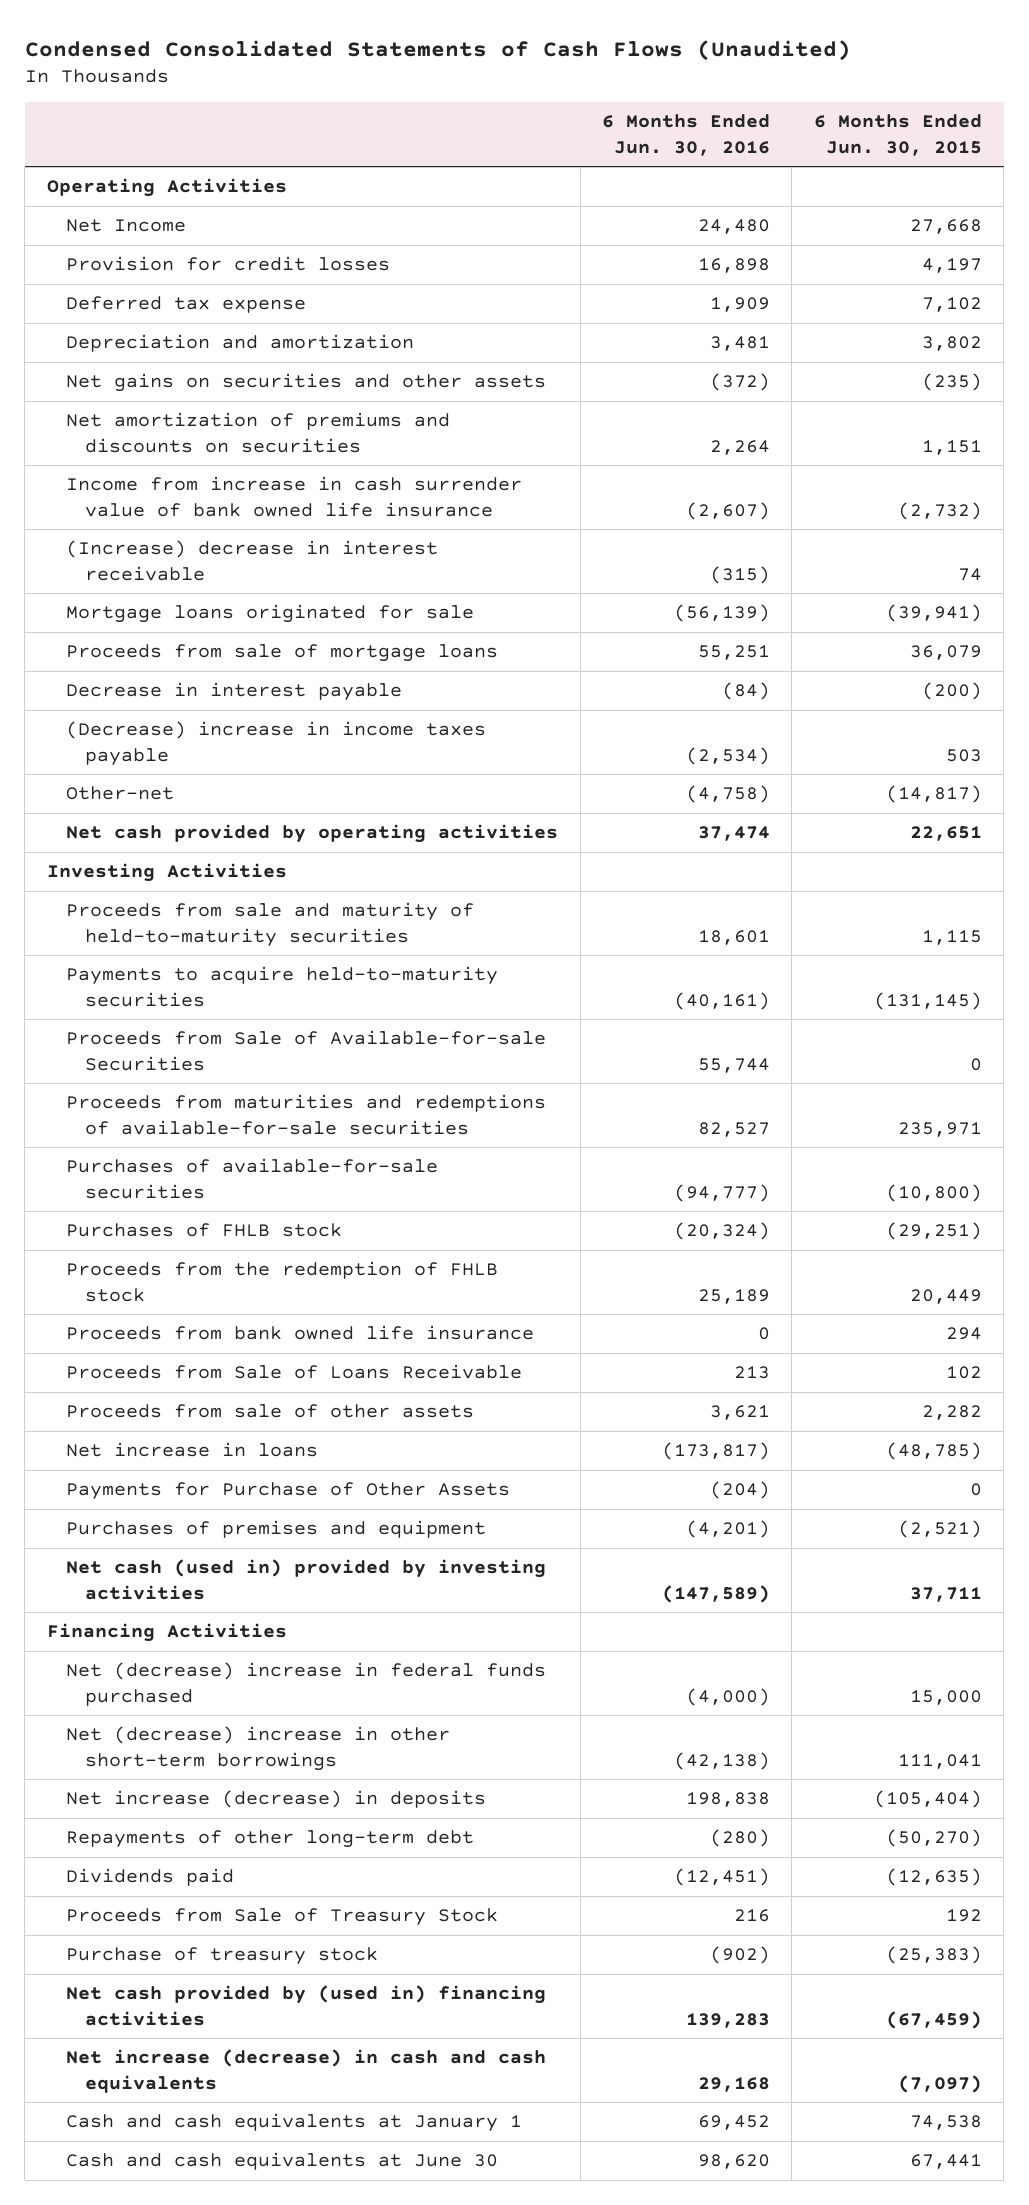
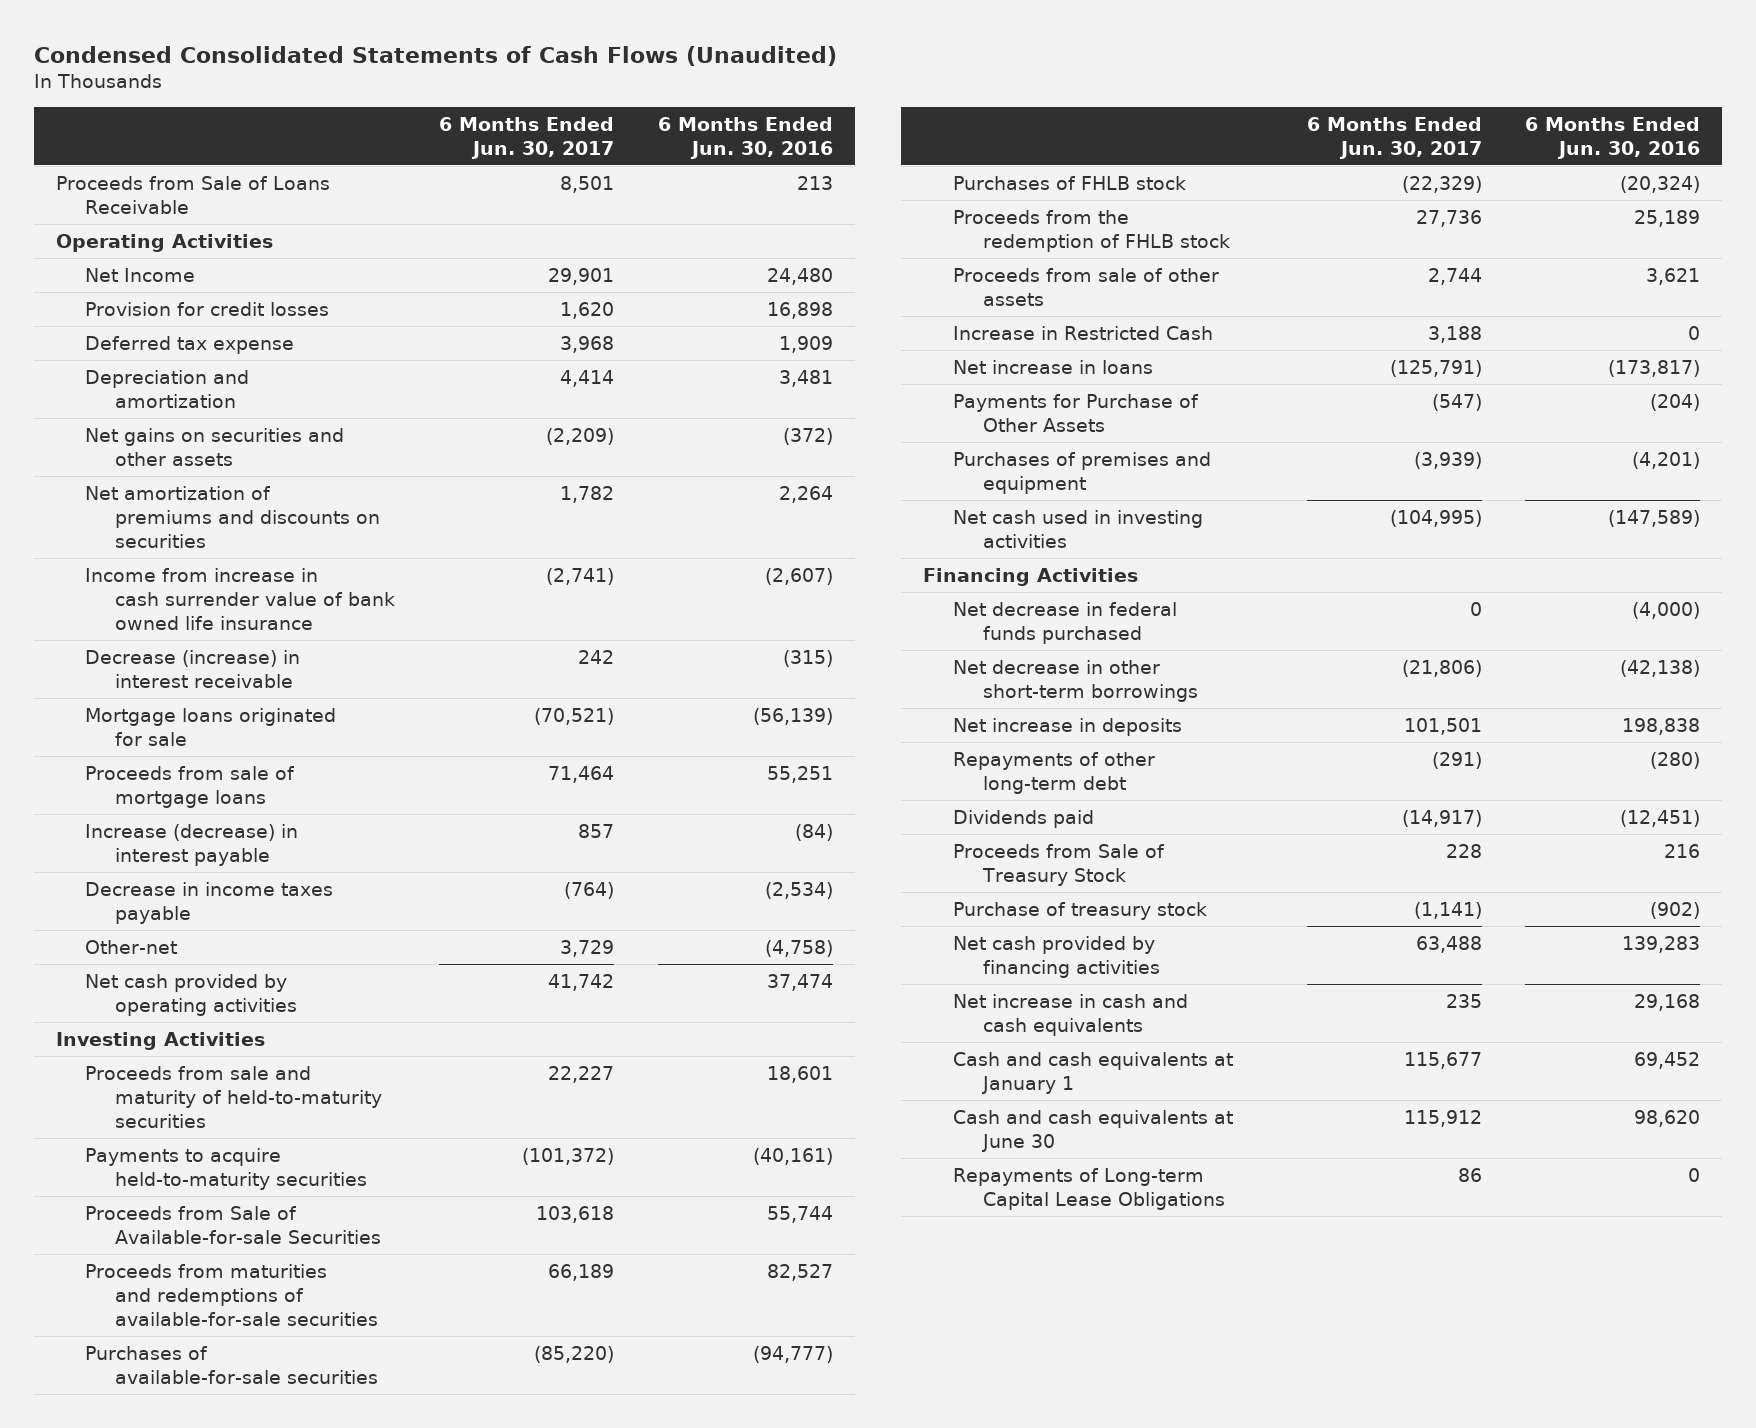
[813,114,982,156] 6 Months Ended Jun. 30, 2015 -> none
none -> [439,116,615,159] 6 Months Ended Jun. 30, 2017
[66,1364,523,1380] Proceeds from Sale of Loans Receivable -> [55,175,330,214] Proceeds from Sale of Loans Receivable
[66,540,439,581] (Increase) decrease in interest receivable -> [85,649,301,688] Decrease (increase) in interest receivable
[66,682,403,702] Decrease in interest payable -> [85,823,299,866] Increase (decrease) in interest payable
[66,721,487,766] (Decrease) increase in income taxes payable -> [85,881,334,924] Decrease in income taxes payable
[66,1325,535,1341] Proceeds from bank owned life insurance -> none
none -> [953,325,1214,340] Increase in Restricted Cash
[66,1559,547,1600] Net cash (used in) provided by investing activities -> [953,509,1204,548] Net cash used in investing activities
[66,1662,547,1706] Net (decrease) increase in federal funds purchased -> [953,601,1178,644] Net decrease in federal funds purchased
[66,1726,451,1771] Net (decrease) increase in other short-term borrowings -> [953,659,1199,702] Net decrease in other short-term borrowings
[66,1790,487,1809] Net increase (decrease) in deposits -> [953,717,1183,736] Net increase in deposits
[66,1985,547,2026] Net cash provided by (used in) financing activities -> [953,935,1161,978] Net cash provided by financing activities
[66,2049,547,2093] Net increase (decrease) in cash and cash equivalents -> [953,993,1189,1036] Net increase in cash and cash equivalents
none -> [953,1167,1226,1210] Repayments of Long-term Capital Lease Obligations

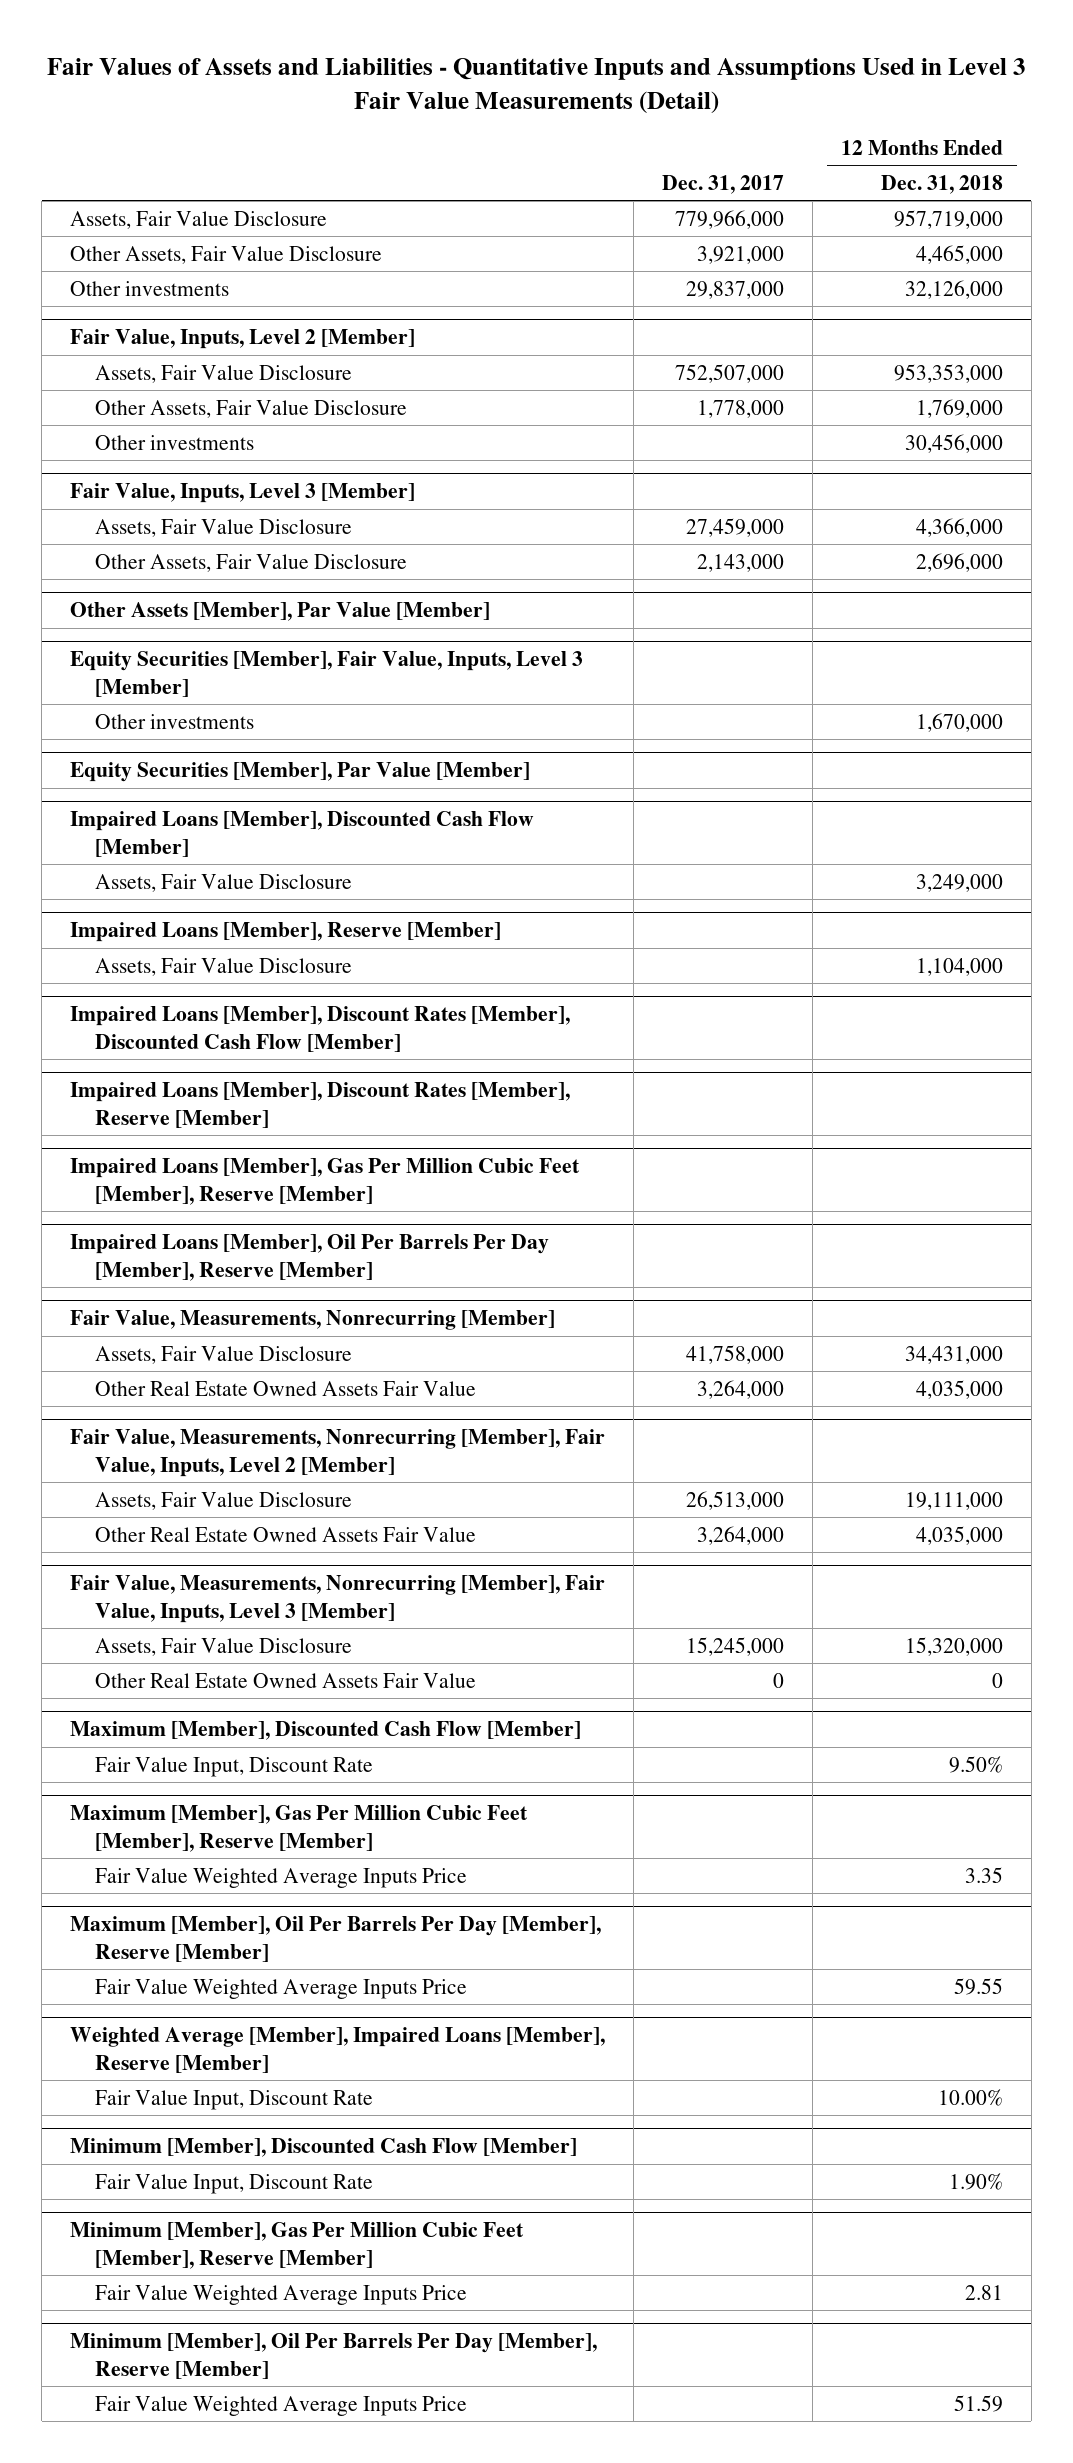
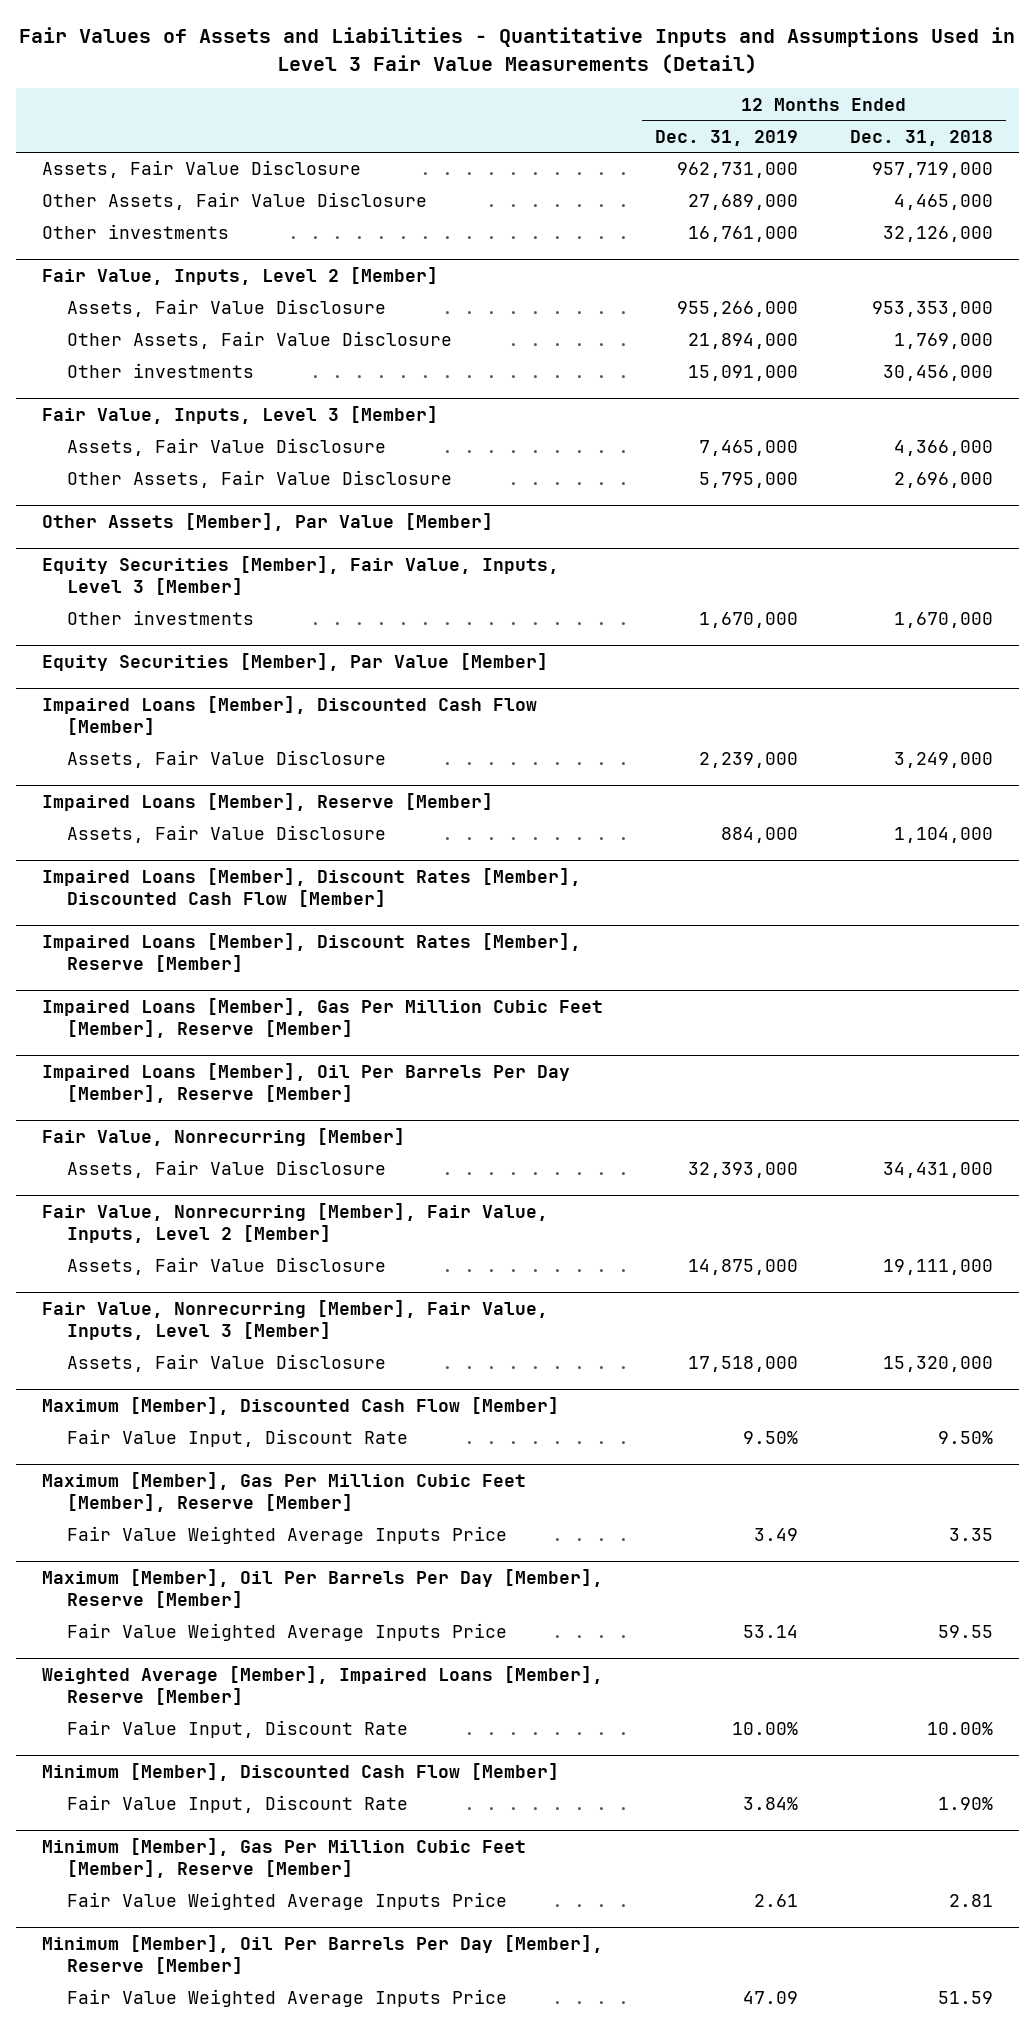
[662,174,785,194] Dec. 31, 2017 -> none
none -> [654,129,798,146] Dec. 31, 2019
[70,1310,556,1331] Fair Value, Measurements, Nonrecurring [Member] -> [41,1128,405,1147] Fair Value, Nonrecurring [Member]
[95,1380,477,1396] Other Real Estate Owned Assets Fair Value -> none
[70,1429,606,1478] Fair Value, Measurements, Nonrecurring [Member], Fair Value, Inputs, Level 2 [Member] -> [41,1203,548,1244] Fair Value, Nonrecurring [Member], Fair Value, Inputs, Level 2 [Member]
[95,1526,477,1542] Other Real Estate Owned Assets Fair Value -> none
[70,1575,606,1624] Fair Value, Measurements, Nonrecurring [Member], Fair Value, Inputs, Level 3 [Member] -> [41,1300,548,1341] Fair Value, Nonrecurring [Member], Fair Value, Inputs, Level 3 [Member]
[95,1672,477,1688] Other Real Estate Owned Assets Fair Value -> none

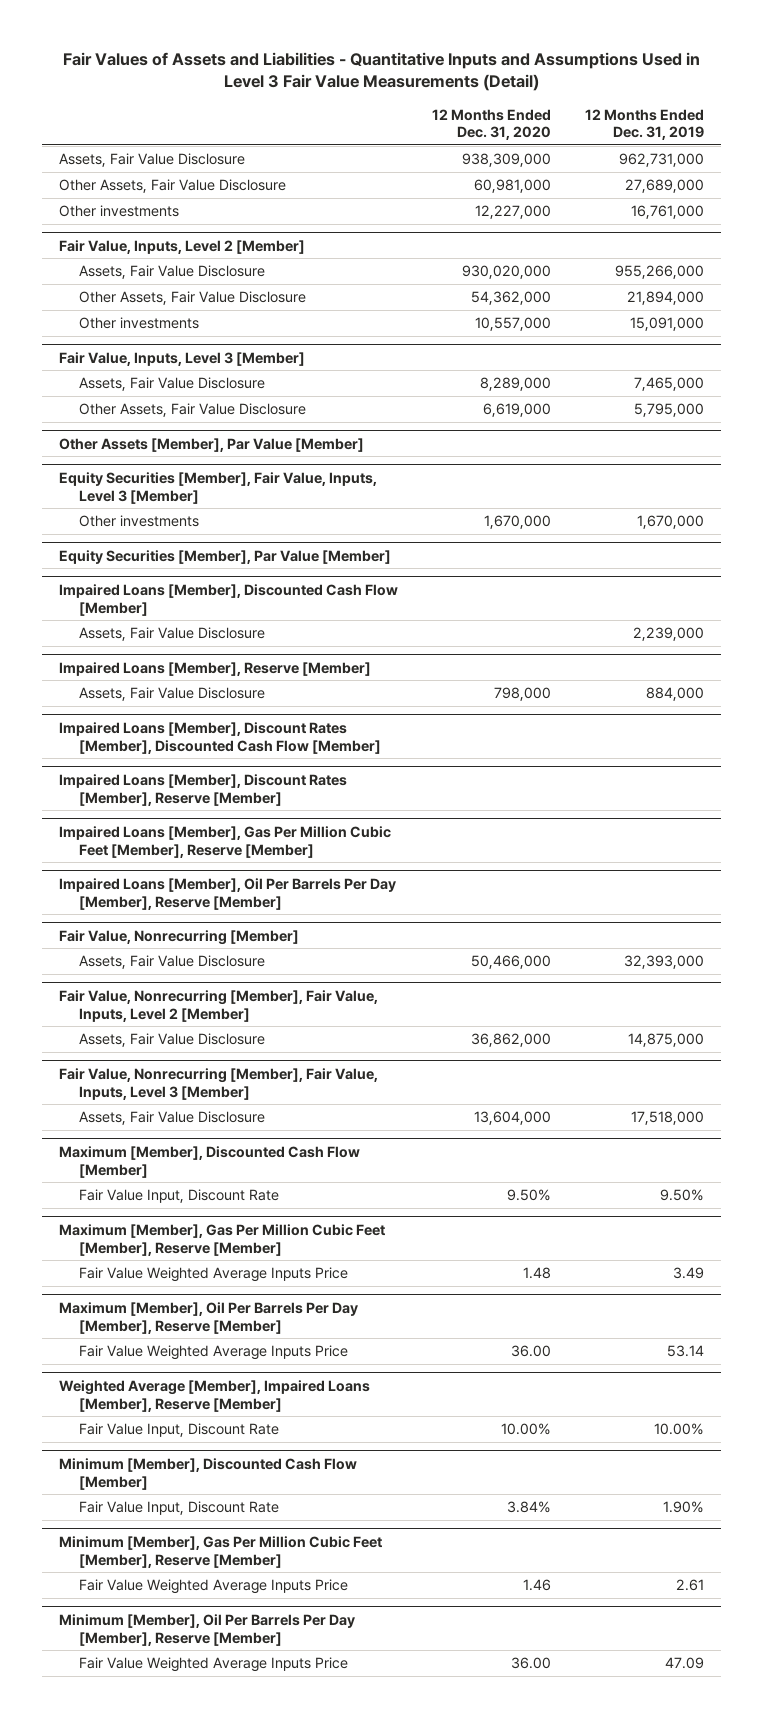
[849,129,993,146] Dec. 31, 2018 -> none
none -> [432,108,552,141] 12 Months Ended Dec. 31, 2020
[742,1797,798,1811] 3.84% -> [662,1500,704,1513] 1.90%

